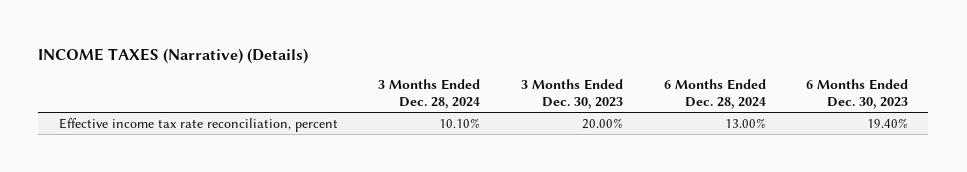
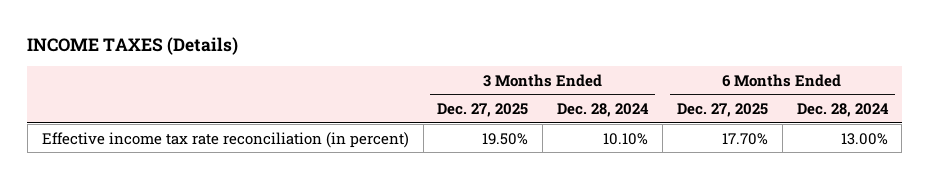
[38,48,309,65] INCOME TAXES (Narrative) (Details) -> [27,36,239,55] INCOME TAXES (Details)
[520,79,623,110] 3 Months Ended Dec. 30, 2023 -> none
[806,79,909,110] 6 Months Ended Dec. 30, 2023 -> none
none -> [437,102,529,117] Dec. 27, 2025
none -> [676,102,768,117] Dec. 27, 2025
[58,118,338,133] Effective income tax rate reconciliation, percent -> [41,131,409,148] Effective income tax rate reconciliation (in percent)

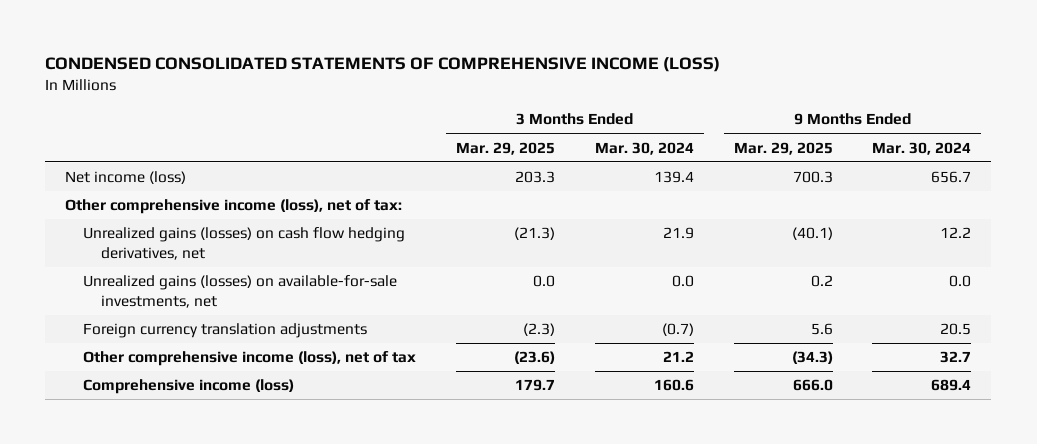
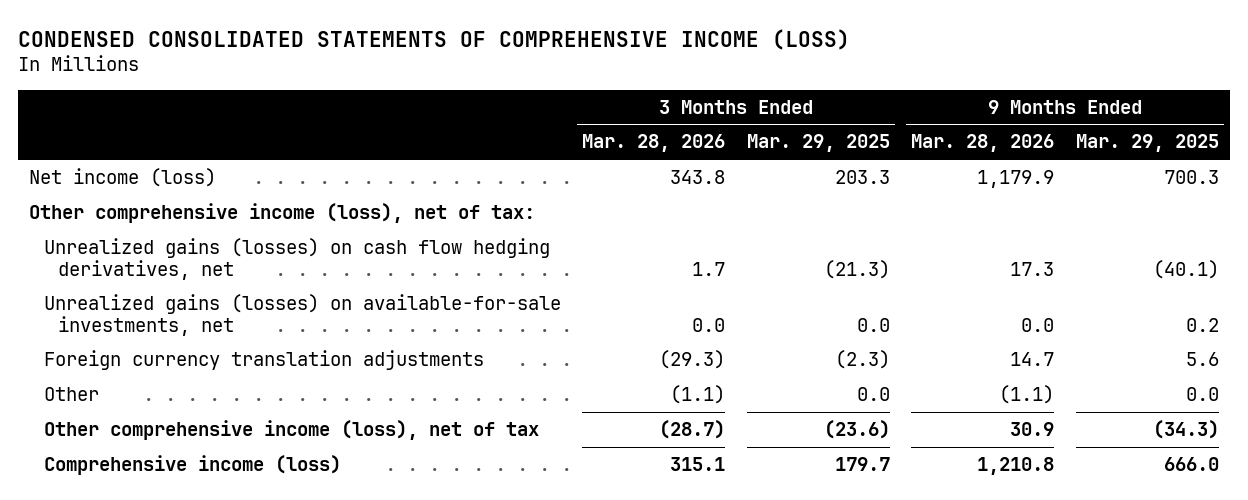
[594,141,694,155] Mar. 30, 2024 -> none
[872,141,972,155] Mar. 30, 2024 -> none
none -> [582,134,726,153] Mar. 28, 2026
none -> [911,134,1055,153] Mar. 28, 2026
none -> [43,387,99,402] Other

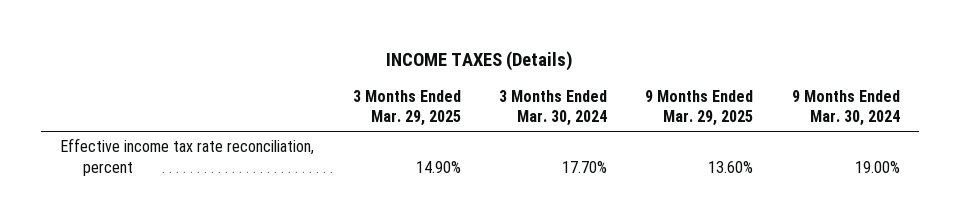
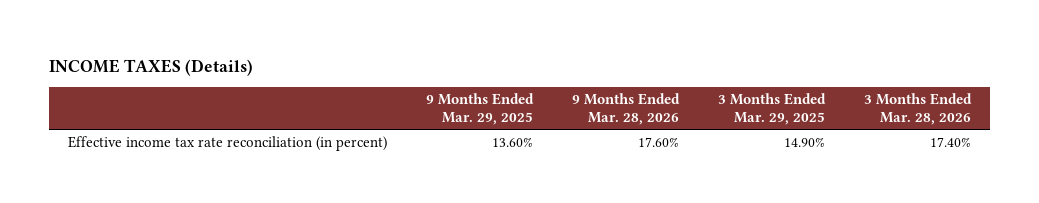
[498,89,607,127] 3 Months Ended Mar. 30, 2024 -> none
[791,89,900,127] 9 Months Ended Mar. 30, 2024 -> none
none -> [571,92,680,126] 9 Months Ended Mar. 28, 2026
none -> [863,92,972,126] 3 Months Ended Mar. 28, 2026
[60,138,315,176] Effective income tax rate reconciliation, percent -> [67,135,387,151] Effective income tax rate reconciliation (in percent)

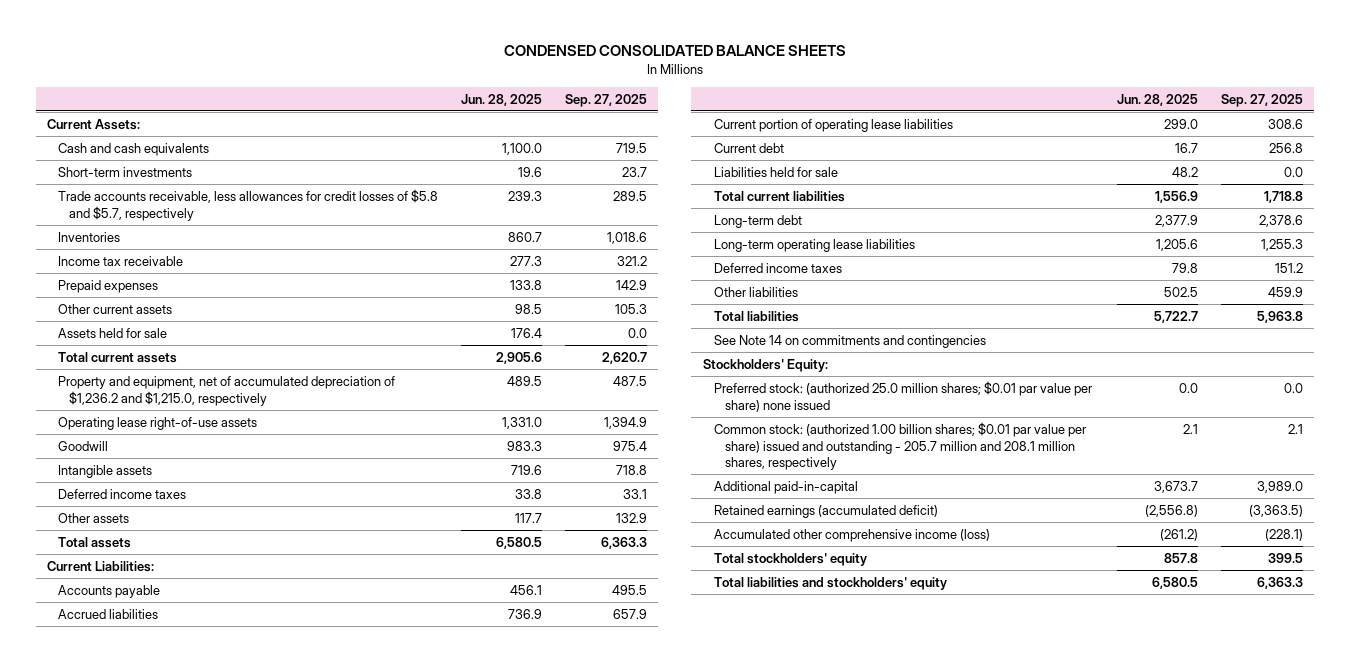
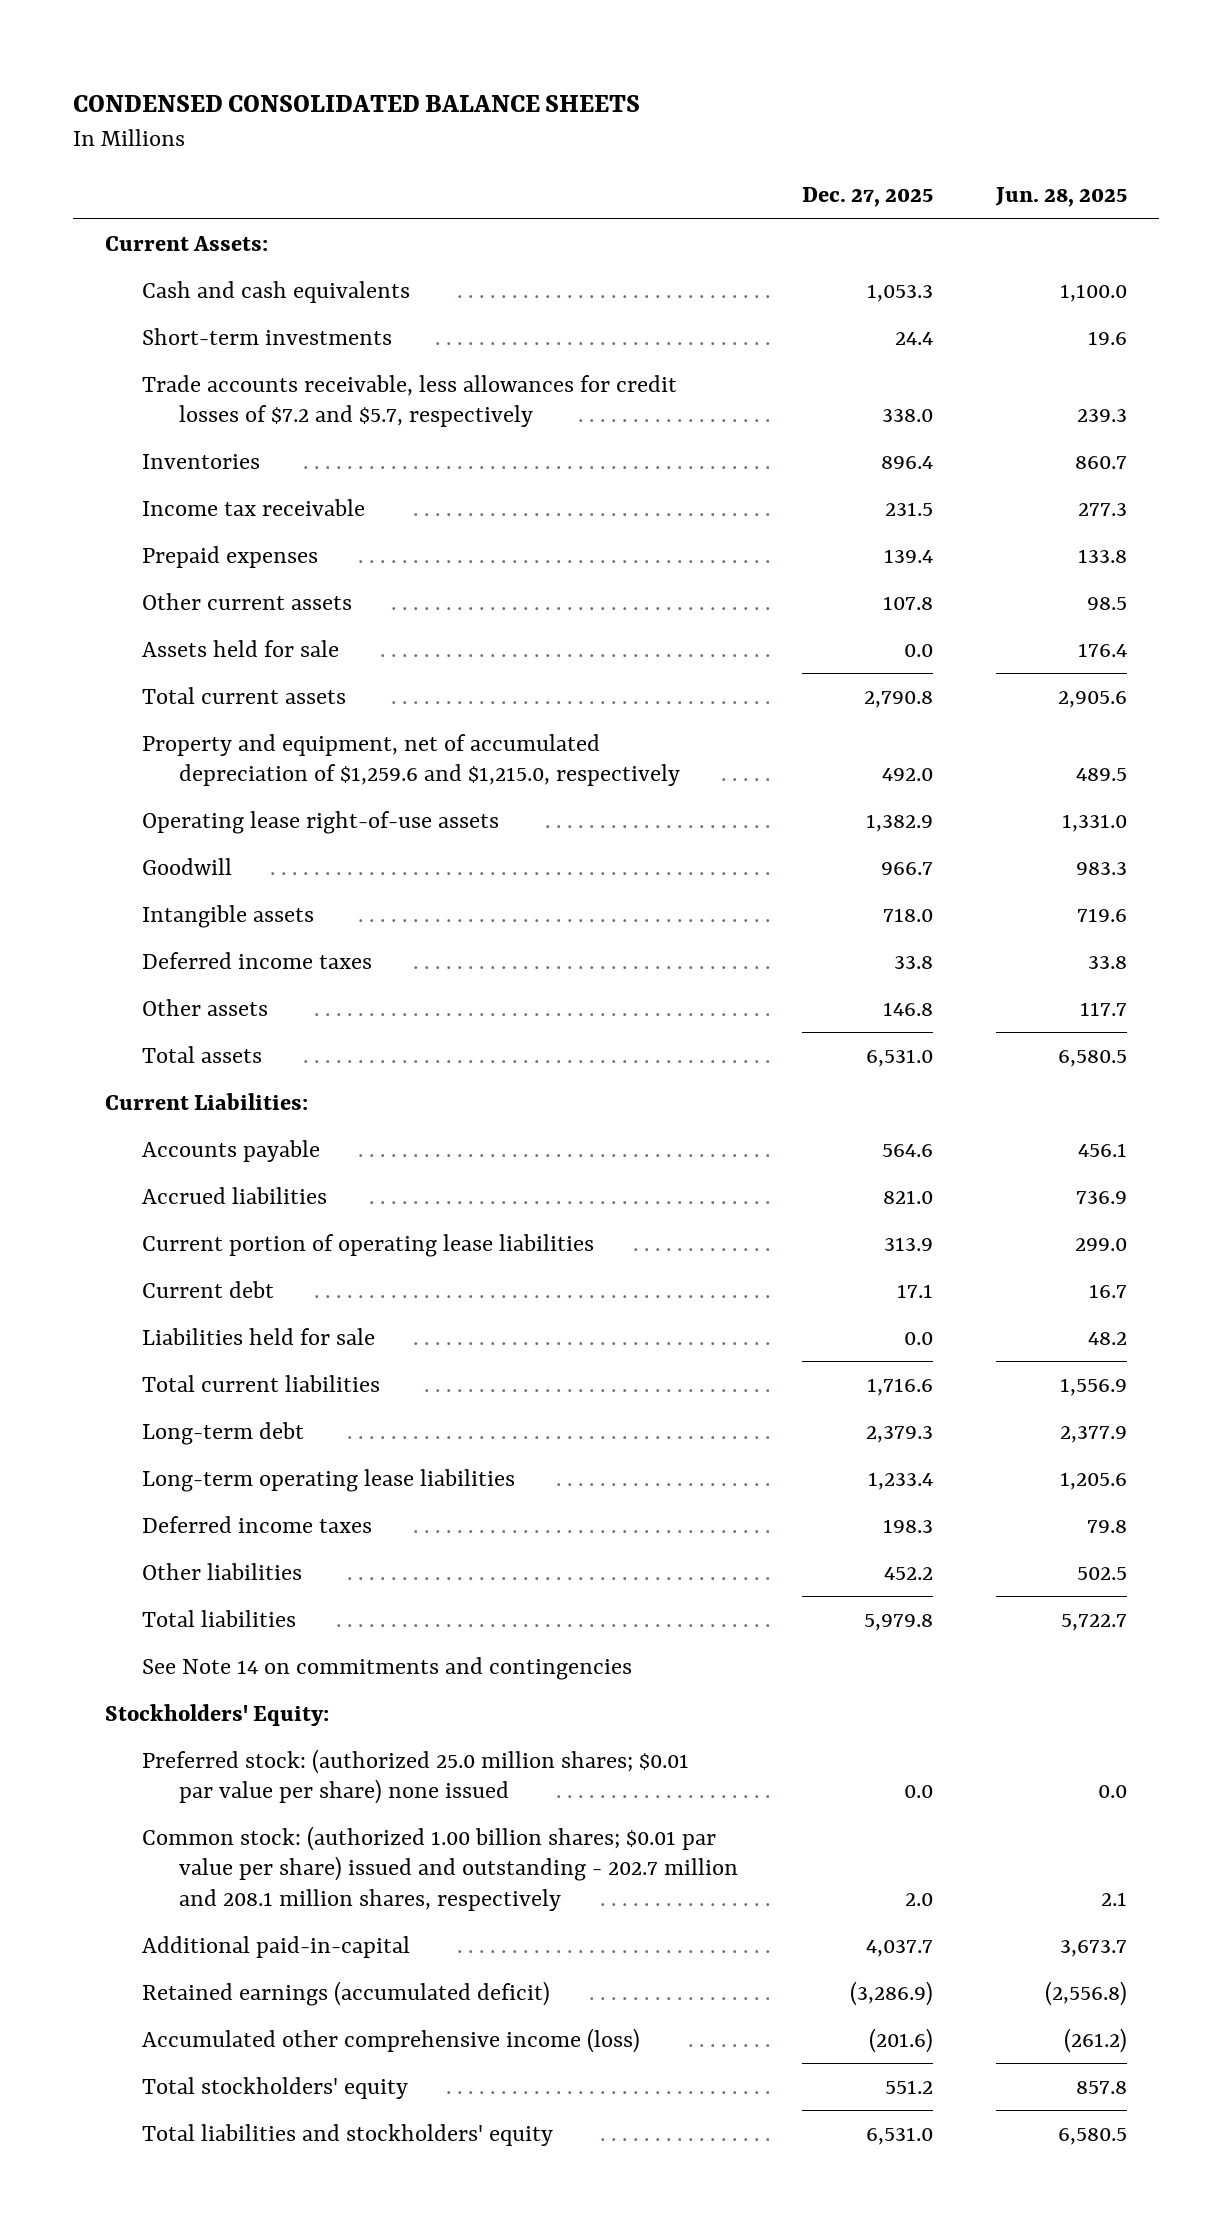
[564,93,647,107] Sep. 27, 2025 -> none
none -> [801,187,933,208] Dec. 27, 2025
[57,188,438,221] Trade accounts receivable, less allowances for credit losses of $5.8 and $5.7, respectively -> [141,374,677,428] Trade accounts receivable, less allowances for credit losses of $7.2 and $5.7, respectively
[57,375,395,406] Property and equipment, net of accumulated depreciation of $1,236.2 and $1,215.0, respectively -> [141,733,681,787] Property and equipment, net of accumulated depreciation of $1,259.6 and $1,215.0, respectively
[713,421,1086,471] Common stock: (authorized 1.00 billion shares; $0.01 par value per share) issued and outstanding - 205.7 million and 208.1 million shares, respectively -> [141,1825,739,1912] Common stock: (authorized 1.00 billion shares; $0.01 par value per share) issued and outstanding - 202.7 million and 208.1 million shares, respectively

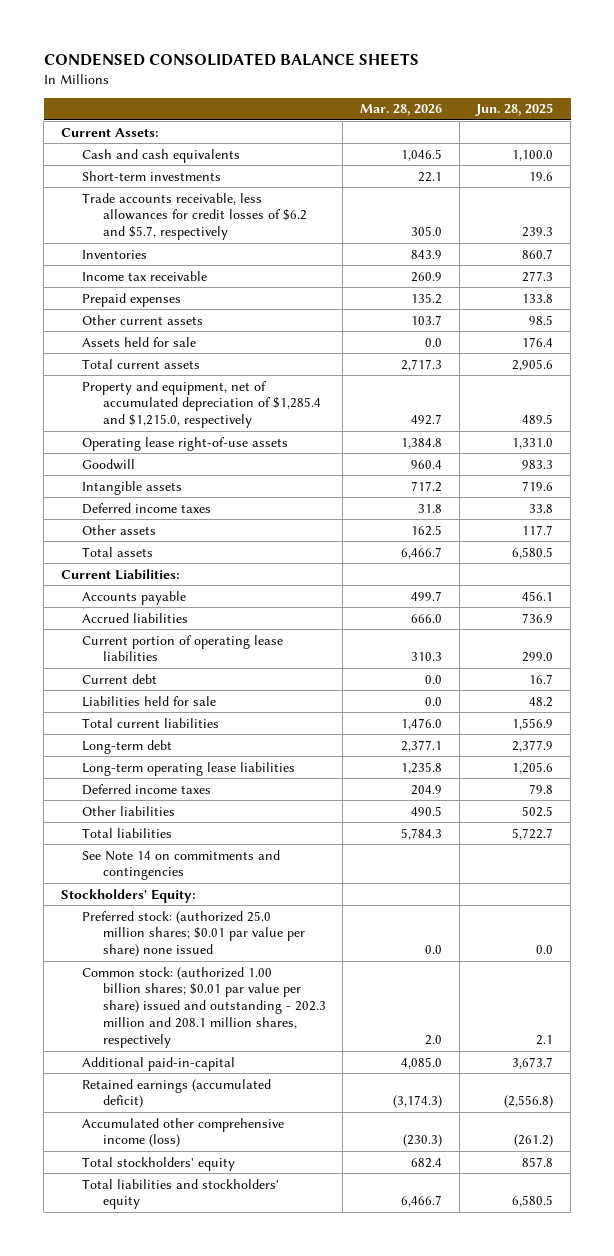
[801,187,933,208] Dec. 27, 2025 -> none
none -> [360,104,443,117] Mar. 28, 2026
[141,374,677,428] Trade accounts receivable, less allowances for credit losses of $7.2 and $5.7, respectively -> [81,192,307,241] Trade accounts receivable, less allowances for credit losses of $6.2 and $5.7, respectively
[141,733,681,787] Property and equipment, net of accumulated depreciation of $1,259.6 and $1,215.0, respectively -> [81,380,321,429] Property and equipment, net of accumulated depreciation of $1,285.4 and $1,215.0, respectively
[141,1825,739,1912] Common stock: (authorized 1.00 billion shares; $0.01 par value per share) issued and outstanding - 202.7 million and 208.1 million shares, respectively -> [81,966,326,1049] Common stock: (authorized 1.00 billion shares; $0.01 par value per share) issued and outstanding - 202.3 million and 208.1 million shares, respectively

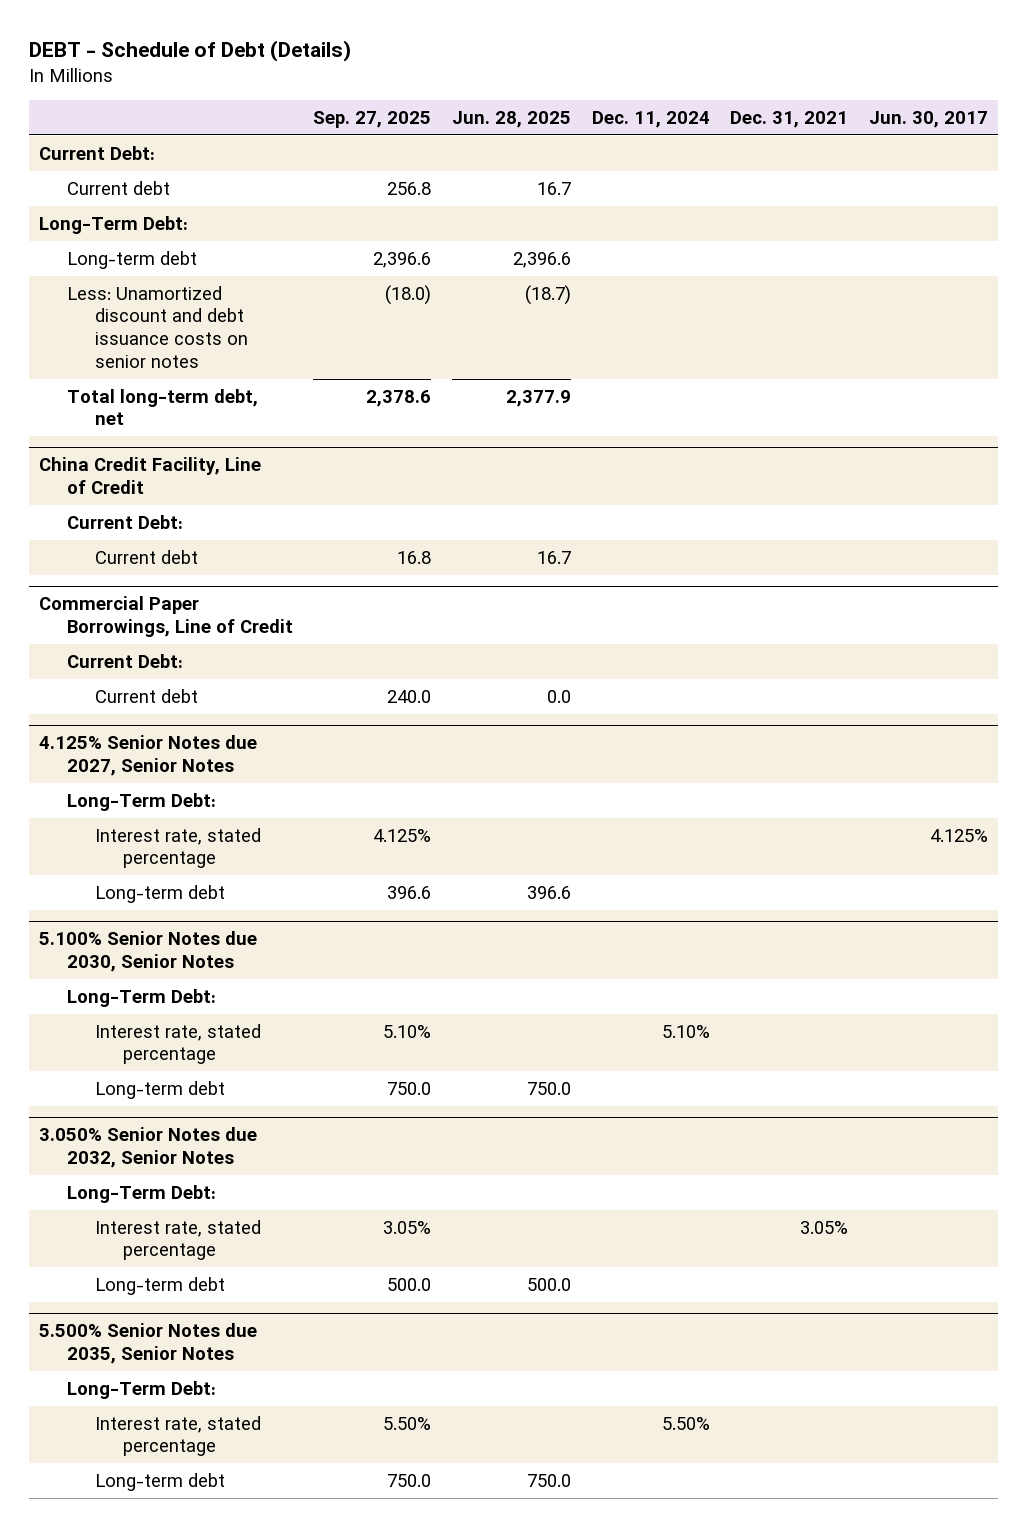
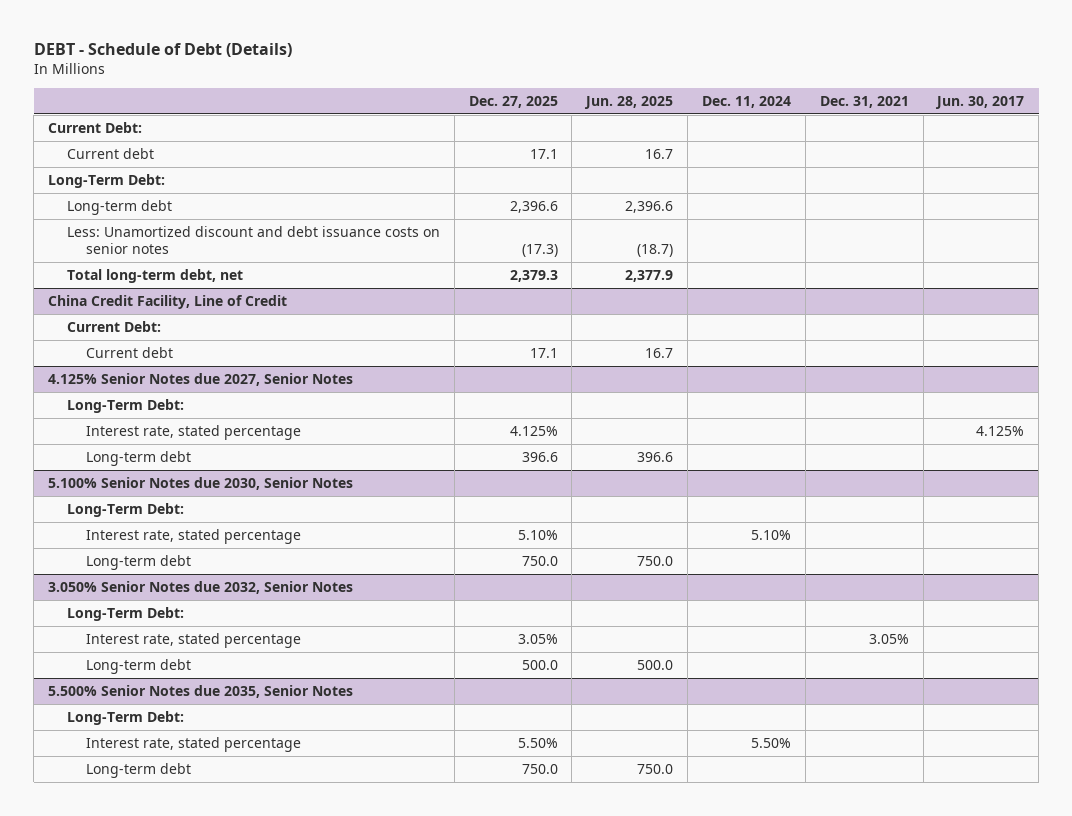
[313,110,432,128] Sep. 27, 2025 -> none
none -> [468,95,558,108] Dec. 27, 2025
[38,596,293,637] Commercial Paper Borrowings, Line of Credit -> none
[66,653,183,668] Current Debt: -> none
[95,688,199,703] Current debt -> none

